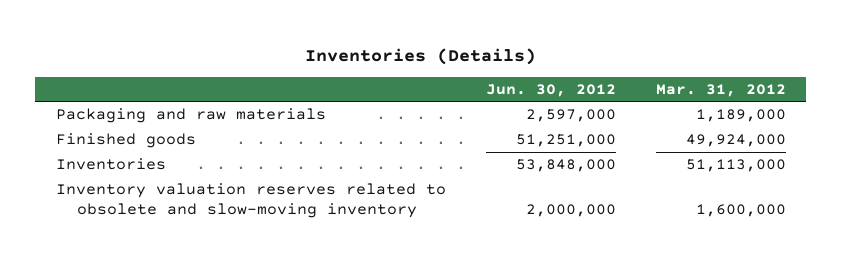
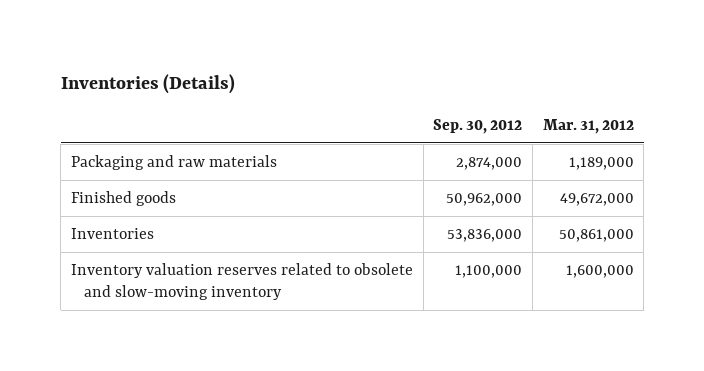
[485,83,616,97] Jun. 30, 2012 -> none
none -> [433,118,523,134] Sep. 30, 2012
[686,134,787,148] 49,924,000 -> [559,193,634,207] 49,672,000
[686,159,787,173] 51,113,000 -> [558,229,634,243] 50,861,000

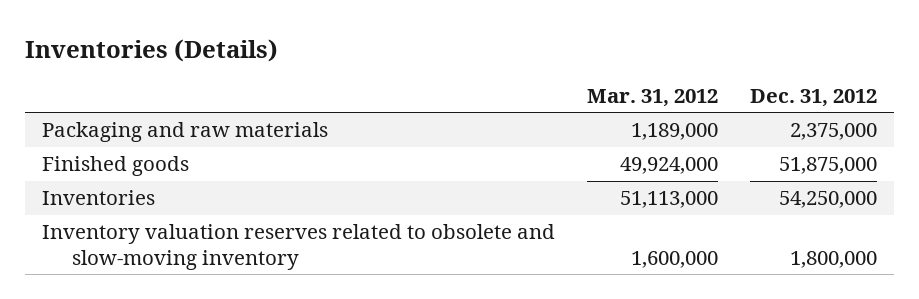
[433,118,523,134] Sep. 30, 2012 -> none
none -> [750,88,878,107] Dec. 31, 2012
[559,193,634,207] 49,672,000 -> [620,157,719,175] 49,924,000
[558,229,634,243] 50,861,000 -> [620,191,719,209] 51,113,000

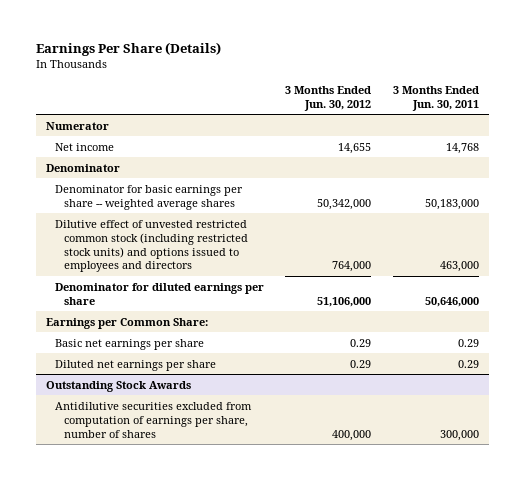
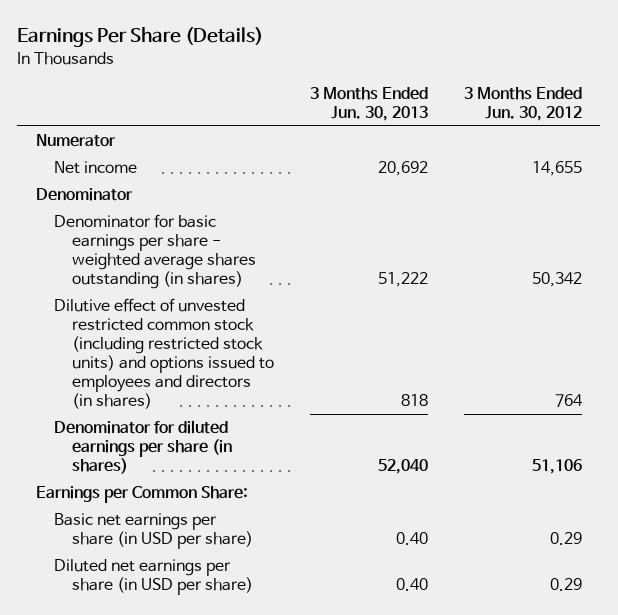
[392,85,479,111] 3 Months Ended Jun. 30, 2011 -> none
none -> [309,86,428,121] 3 Months Ended Jun. 30, 2013
[55,184,244,210] Denominator for basic earnings per share -- weighted average shares -> [53,214,256,289] Denominator for basic earnings per share - weighted average shares outstanding (in shares)
[317,198,372,210] 50,342,000 -> [532,271,583,287] 50,342
[55,219,249,273] Dilutive effect of unvested restricted common stock (including restricted stock units) and options issued to employees and directors -> [53,298,274,409] Dilutive effect of unvested restricted common stock (including restricted stock units) and options issued to employees and directors (in shares)
[332,261,372,273] 764,000 -> [555,393,584,407] 764
[55,282,265,305] Denominator for diluted earnings per share -> [53,420,232,475] Denominator for diluted earnings per share (in shares)
[317,296,372,307] 51,106,000 -> [532,459,583,475] 51,106
[46,380,192,392] Outstanding Stock Awards -> none
[55,401,253,438] Antidilutive securities excluded from computation of earnings per share, number of shares -> none
[55,338,205,350] Basic net earnings per share -> [53,513,253,550] Basic net earnings per share (in USD per share)
[55,359,217,371] Diluted net earnings per share -> [53,559,253,596] Diluted net earnings per share (in USD per share)

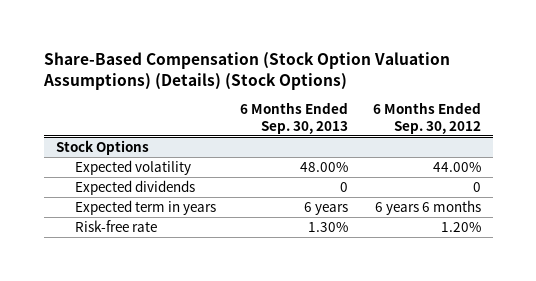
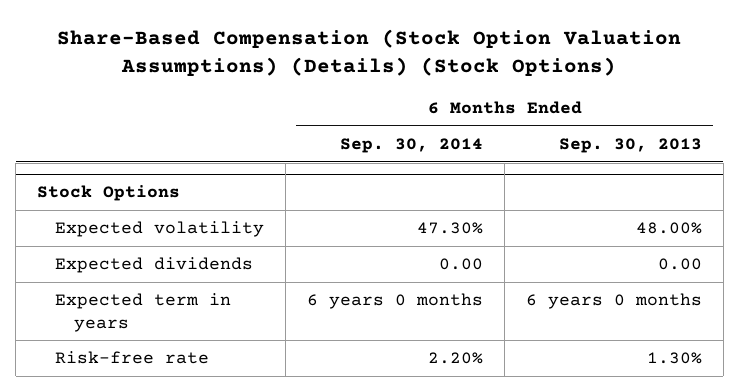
[372,102,481,134] 6 Months Ended Sep. 30, 2012 -> none
none -> [340,138,484,154] Sep. 30, 2014
[340,181,349,192] 0 -> [657,258,702,271] 0.00
[304,201,349,215] 6 years -> [525,293,702,310] 6 years 0 months

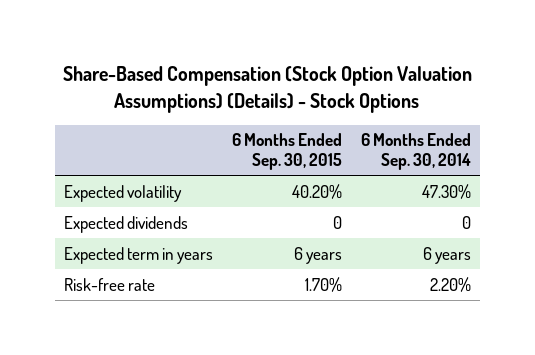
[57,28,682,77] Share-Based Compensation (Stock Option Valuation Assumptions) (Details) (Stock Options) -> [63,66,473,113] Share-Based Compensation (Stock Option Valuation Assumptions) (Details) - Stock Options
[558,138,702,154] Sep. 30, 2013 -> none
none -> [231,133,342,171] 6 Months Ended Sep. 30, 2015
[36,185,180,202] Stock Options -> none
[439,258,484,271] 0.00 -> [461,215,471,229] 0
[307,293,484,310] 6 years 0 months -> [422,246,471,264] 6 years

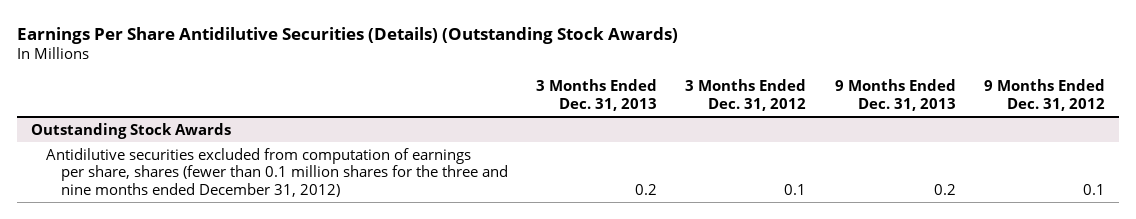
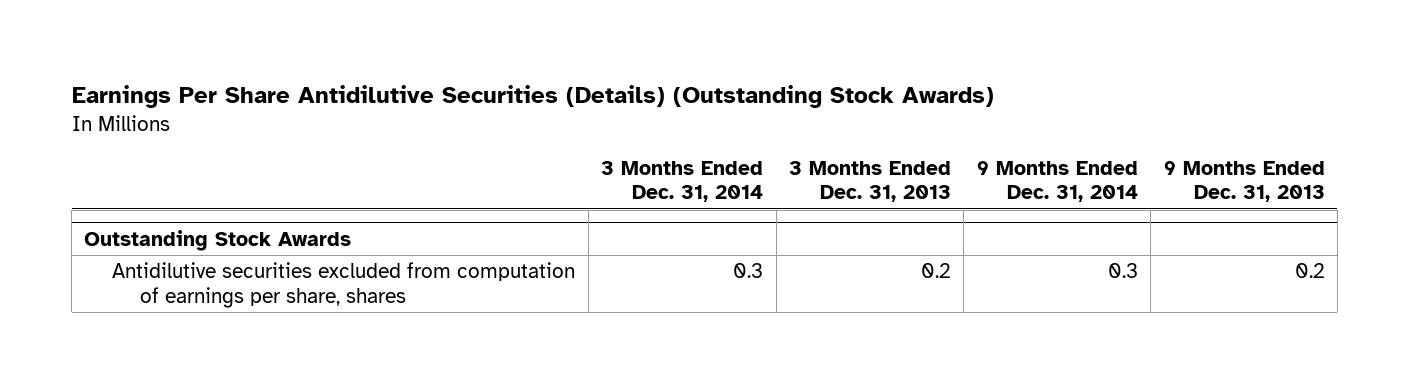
[685,79,807,112] 3 Months Ended Dec. 31, 2012 -> none
[983,79,1105,112] 9 Months Ended Dec. 31, 2012 -> none
none -> [601,160,764,203] 3 Months Ended Dec. 31, 2014
none -> [976,160,1138,203] 9 Months Ended Dec. 31, 2014
[46,147,509,198] Antidilutive securities excluded from computation of earnings per share, shares (fewer than 0.1 million shares for the three and nine months ended December 31, 2012) -> [112,262,576,308] Antidilutive securities excluded from computation of earnings per share, shares

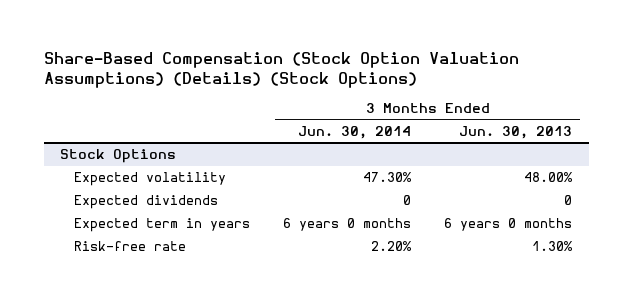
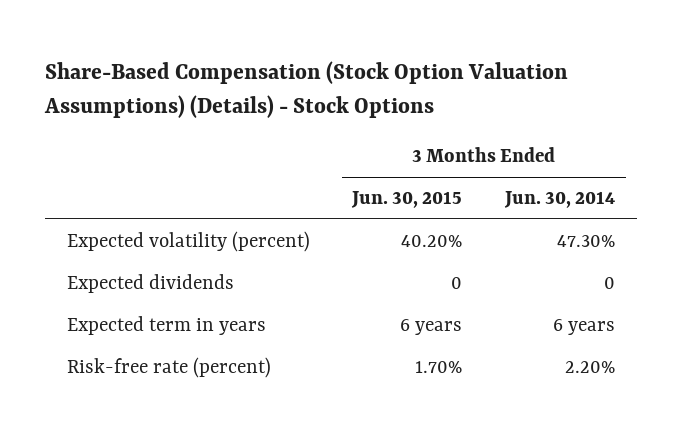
[43,51,519,89] Share-Based Compensation (Stock Option Valuation Assumptions) (Details) (Stock Options) -> [44,61,569,119] Share-Based Compensation (Stock Option Valuation Assumptions) (Details) - Stock Options
[459,125,573,139] Jun. 30, 2013 -> none
none -> [351,191,463,209] Jun. 30, 2015
[60,149,177,164] Stock Options -> none
[73,172,226,187] Expected volatility -> [66,231,310,253] Expected volatility (percent)
[282,218,411,232] 6 years 0 months -> [553,319,616,336] 6 years
[73,241,186,252] Risk-free rate -> [66,357,271,379] Risk-free rate (percent)

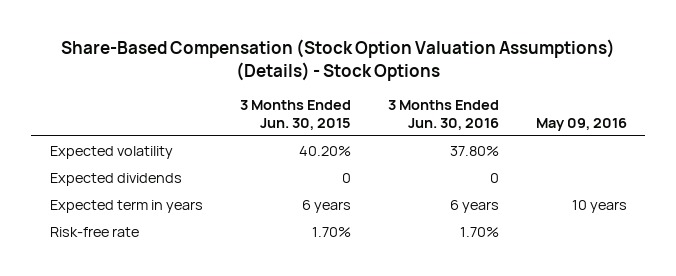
[504,191,616,209] Jun. 30, 2014 -> none
none -> [387,100,499,130] 3 Months Ended Jun. 30, 2016
none -> [535,117,627,131] May 09, 2016
[66,231,310,253] Expected volatility (percent) -> [49,145,173,159] Expected volatility
[66,357,271,379] Risk-free rate (percent) -> [49,226,139,237] Risk-free rate

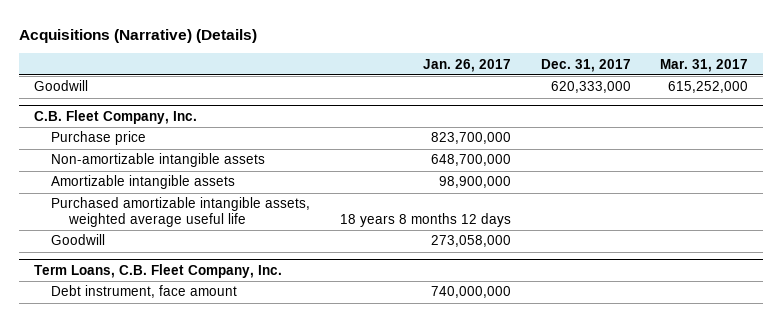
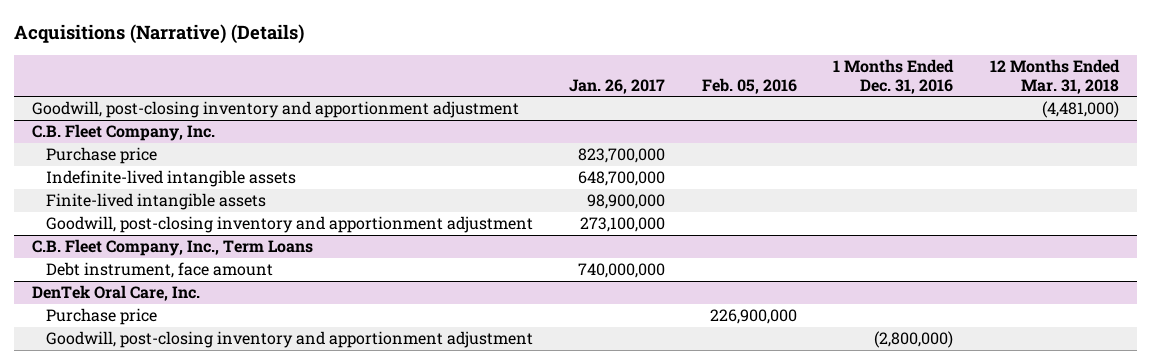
[540,58,631,72] Dec. 31, 2017 -> none
[660,58,749,72] Mar. 31, 2017 -> none
none -> [701,77,797,94] Feb. 05, 2016
none -> [833,59,955,94] 1 Months Ended Dec. 31, 2016
none -> [989,59,1120,94] 12 Months Ended Mar. 31, 2018
[33,80,88,92] Goodwill -> none
none -> [32,101,520,119] Goodwill, post-closing inventory and apportionment adjustment
[51,197,311,228] Purchased amortizable intangible assets, weighted average useful life -> none
[51,234,106,246] Goodwill -> none
[51,153,266,168] Non-amortizable intangible assets -> [45,170,296,188] Indefinite-lived intangible assets
[51,175,236,190] Amortizable intangible assets -> [45,193,266,211] Finite-lived intangible assets
none -> [45,216,533,234] Goodwill, post-closing inventory and apportionment adjustment
[33,264,282,279] Term Loans, C.B. Fleet Company, Inc. -> [32,239,314,257] C.B. Fleet Company, Inc., Term Loans
none -> [32,285,201,302] DenTek Oral Care, Inc.
none -> [45,308,157,326] Purchase price
none -> [45,331,533,349] Goodwill, post-closing inventory and apportionment adjustment

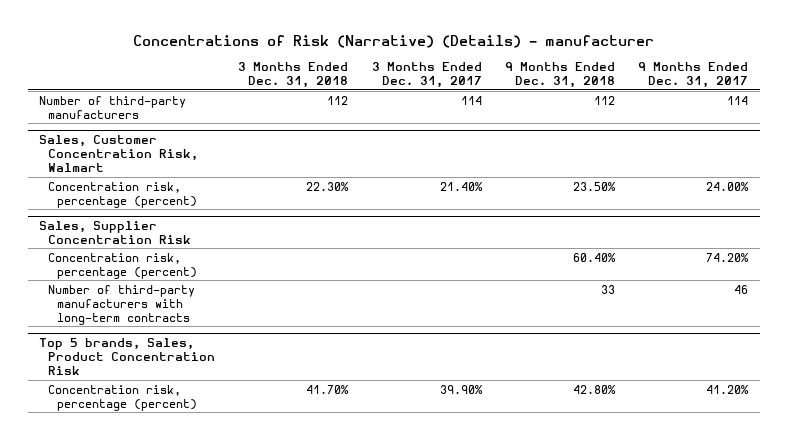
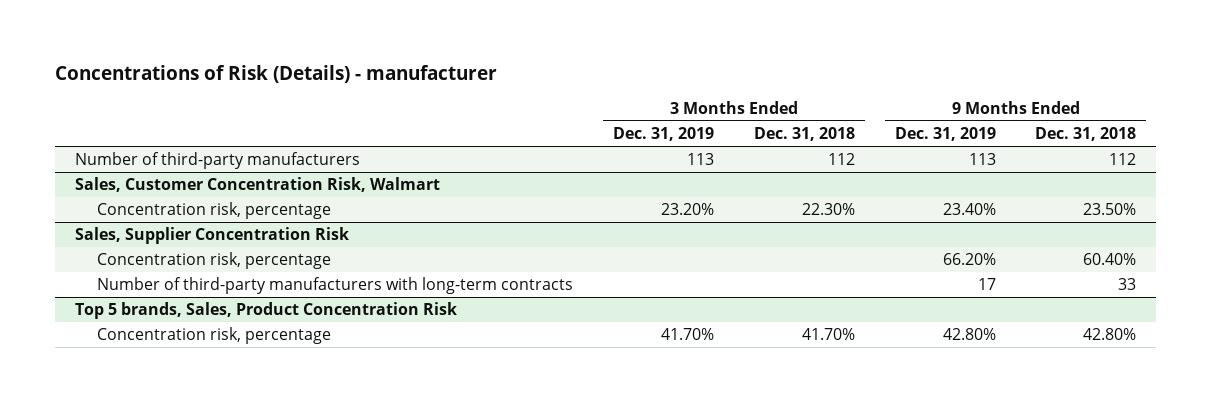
[132,34,654,48] Concentrations of Risk (Narrative) (Details) - manufacturer -> [54,64,497,83] Concentrations of Risk (Details) - manufacturer
[371,62,482,89] 3 Months Ended Dec. 31, 2017 -> none
[638,62,749,89] 9 Months Ended Dec. 31, 2017 -> none
none -> [612,127,714,142] Dec. 31, 2019
none -> [894,127,996,142] Dec. 31, 2019
[48,181,197,208] Concentration risk, percentage (percent) -> [97,202,332,220] Concentration risk, percentage
[48,252,197,279] Concentration risk, percentage (percent) -> [97,252,332,270] Concentration risk, percentage
[48,384,197,411] Concentration risk, percentage (percent) -> [97,327,332,345] Concentration risk, percentage

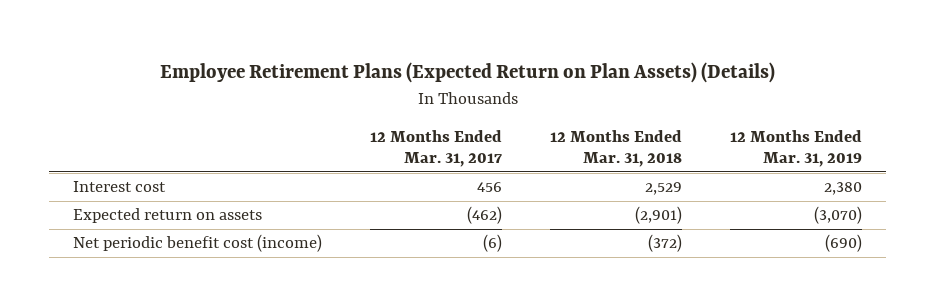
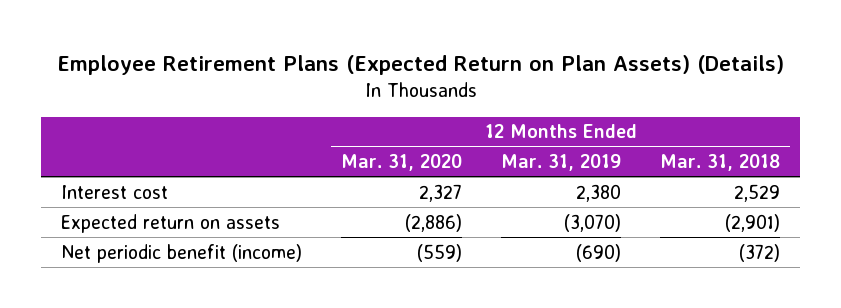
[370,129,503,168] 12 Months Ended Mar. 31, 2017 -> none
none -> [340,153,462,171] Mar. 31, 2020
[73,234,323,253] Net periodic benefit cost (income) -> [60,243,302,263] Net periodic benefit (income)

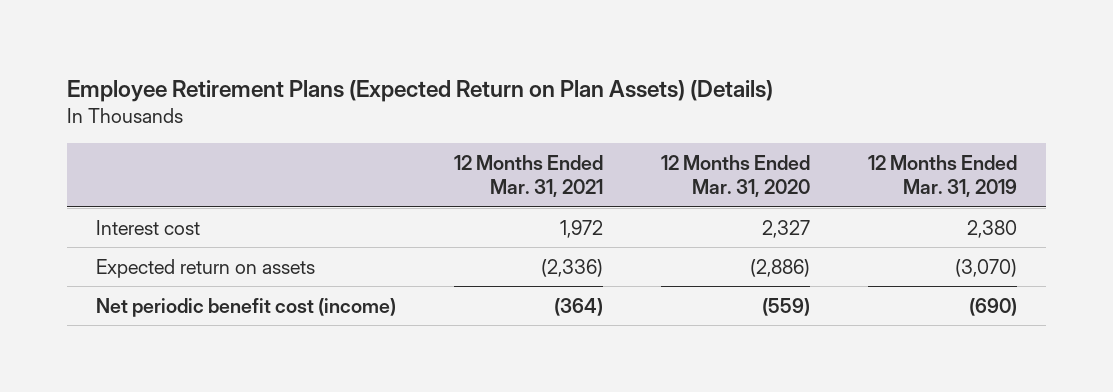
[660,153,781,171] Mar. 31, 2018 -> none
none -> [453,154,603,198] 12 Months Ended Mar. 31, 2021
[60,243,302,263] Net periodic benefit (income) -> [95,297,396,317] Net periodic benefit cost (income)

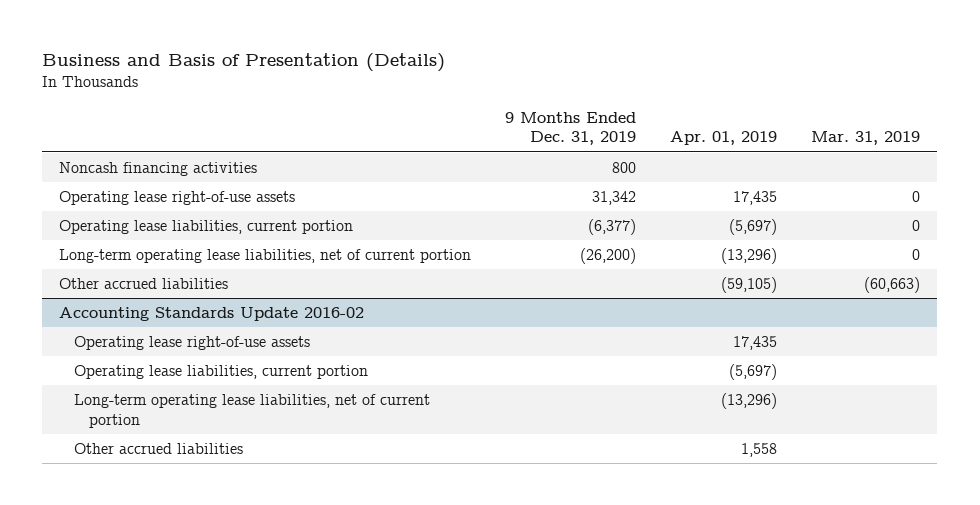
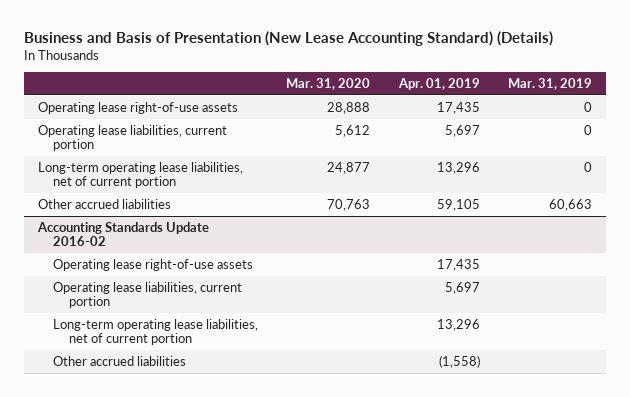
[42,53,446,73] Business and Basis of Presentation (Details) -> [23,30,553,46] Business and Basis of Presentation (New Lease Accounting Standard) (Details)
[505,111,637,146] 9 Months Ended Dec. 31, 2019 -> none
none -> [286,77,371,90] Mar. 31, 2020
[59,162,258,177] Noncash financing activities -> none
[729,219,778,236] (5,697) -> [444,124,480,137] 5,697
[721,248,778,265] (13,296) -> [436,161,480,174] 13,296
[721,277,778,294] (59,105) -> [436,198,480,211] 59,105
[864,277,921,294] (60,663) -> [548,198,592,211] 60,663
[729,364,778,381] (5,697) -> [444,281,480,294] 5,697
[721,393,778,410] (13,296) -> [436,318,480,331] 13,296
[741,443,778,458] 1,558 -> [438,354,480,368] (1,558)

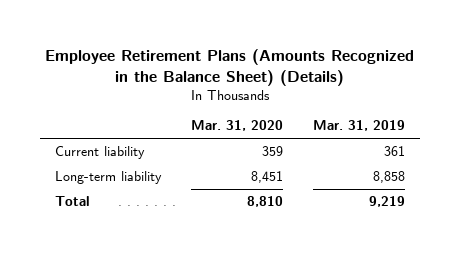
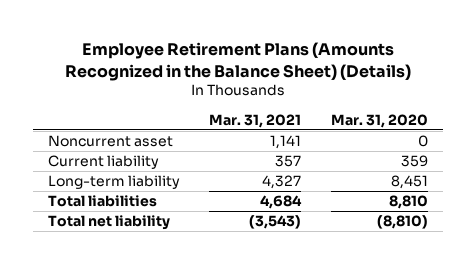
[312,120,405,132] Mar. 31, 2019 -> none
none -> [209,113,302,128] Mar. 31, 2021
none -> [47,135,173,148] Noncurrent asset
[55,196,91,207] Total -> [47,195,157,208] Total liabilities
none -> [47,215,170,231] Total net liability

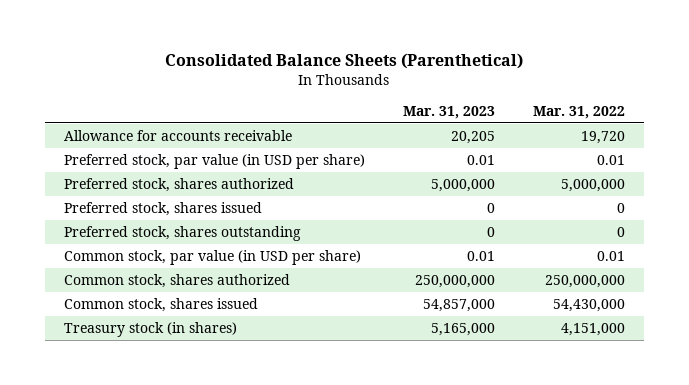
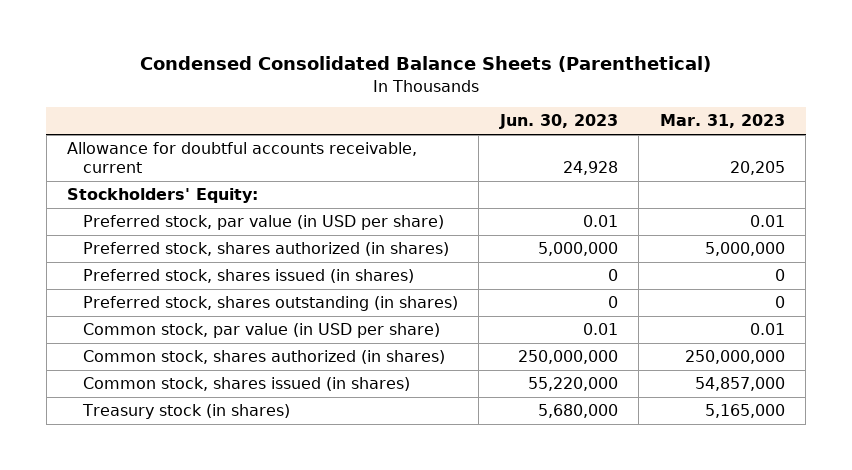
[165,53,524,70] Consolidated Balance Sheets (Parenthetical) -> [139,56,711,73] Condensed Consolidated Balance Sheets (Parenthetical)
[532,105,625,119] Mar. 31, 2022 -> none
none -> [498,114,618,130] Jun. 30, 2023
[63,130,292,142] Allowance for accounts receivable -> [67,142,418,173] Allowance for doubtful accounts receivable, current
none -> [67,188,259,204] Stockholders' Equity:
[63,178,294,193] Preferred stock, shares authorized -> [82,242,449,257] Preferred stock, shares authorized (in shares)
[63,202,262,217] Preferred stock, shares issued -> [82,269,414,284] Preferred stock, shares issued (in shares)
[63,226,301,242] Preferred stock, shares outstanding -> [82,296,458,312] Preferred stock, shares outstanding (in shares)
[63,274,290,289] Common stock, shares authorized -> [82,350,445,365] Common stock, shares authorized (in shares)
[63,298,258,313] Common stock, shares issued -> [82,377,410,392] Common stock, shares issued (in shares)

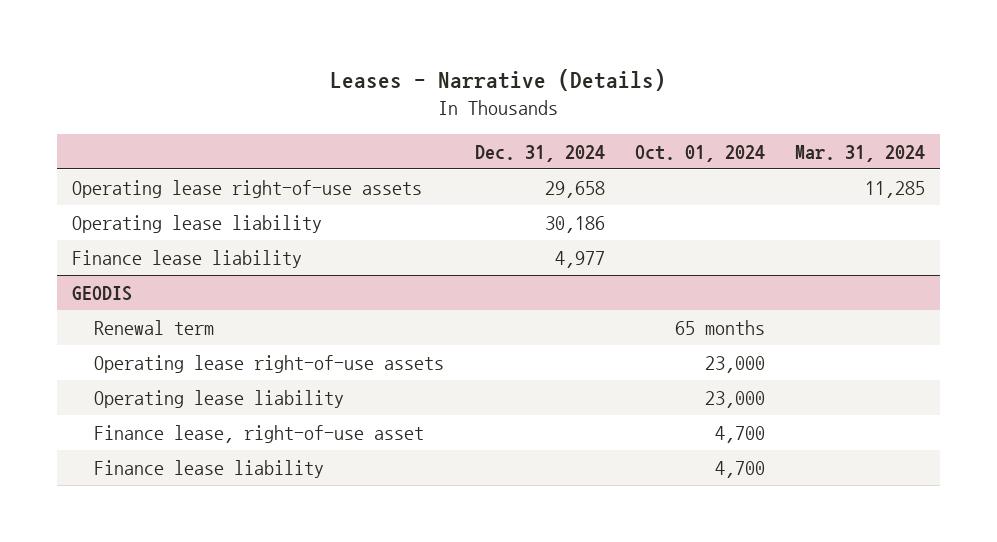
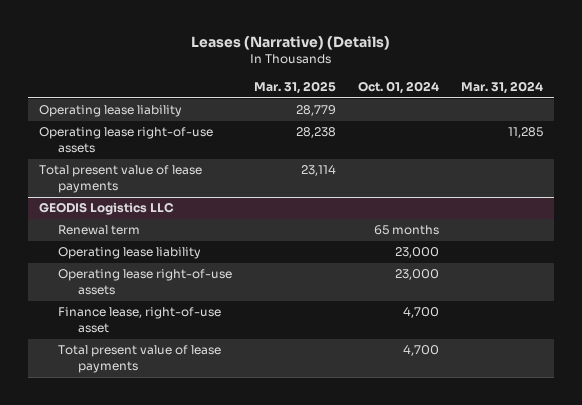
[330,69,667,92] Leases - Narrative (Details) -> [190,35,390,50] Leases (Narrative) (Details)
[474,144,605,162] Dec. 31, 2024 -> none
none -> [254,80,337,94] Mar. 31, 2025
[71,179,422,198] Operating lease right-of-use assets -> [38,127,213,154] Operating lease right-of-use assets
[71,249,302,268] Finance lease liability -> [38,165,202,194] Total present value of lease payments
[71,285,132,301] GEODIS -> [38,202,174,216] GEODIS Logistics LLC
[94,354,445,373] Operating lease right-of-use assets -> none
none -> [58,269,233,296] Operating lease right-of-use assets
[94,459,325,478] Finance lease liability -> [58,345,222,374] Total present value of lease payments

